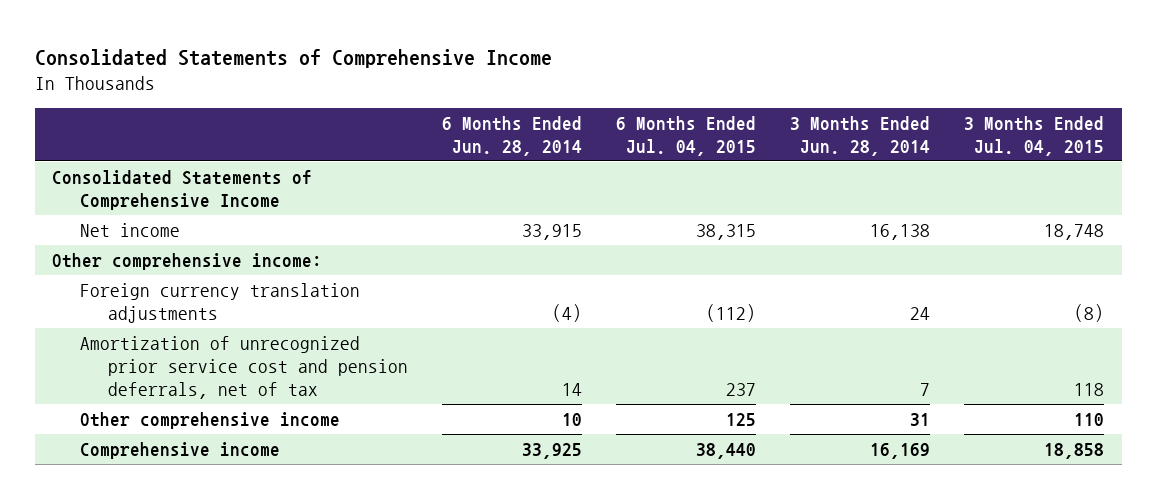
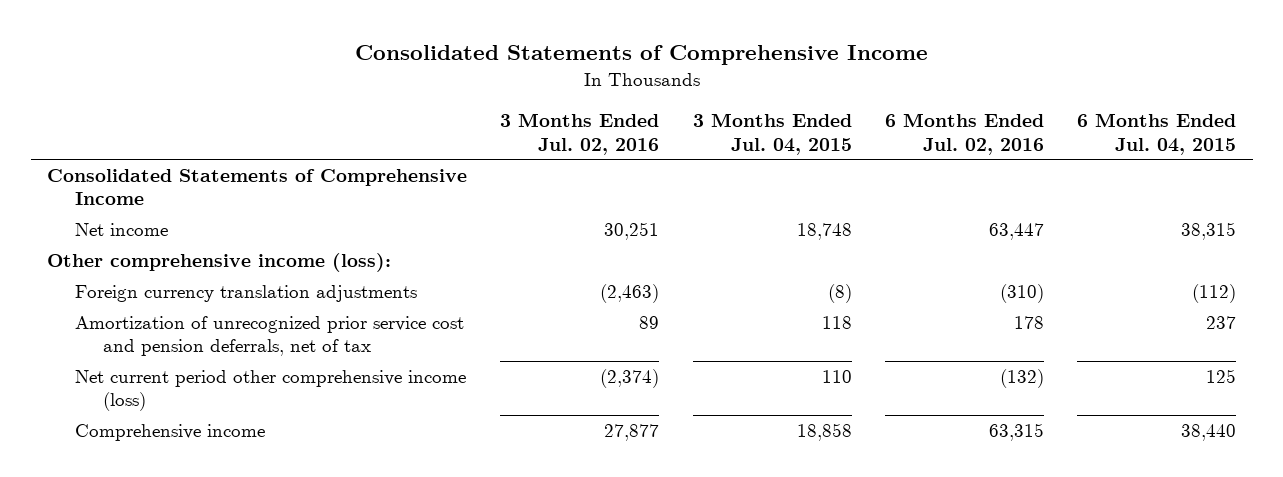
[441,115,582,156] 6 Months Ended Jun. 28, 2014 -> none
[790,115,931,156] 3 Months Ended Jun. 28, 2014 -> none
none -> [500,113,660,155] 3 Months Ended Jul. 02, 2016
none -> [884,113,1044,155] 6 Months Ended Jul. 02, 2016
[51,253,322,271] Other comprehensive income: -> [47,253,392,273] Other comprehensive income (loss):
[79,412,340,430] Other comprehensive income -> [75,370,467,412] Net current period other comprehensive income (loss)

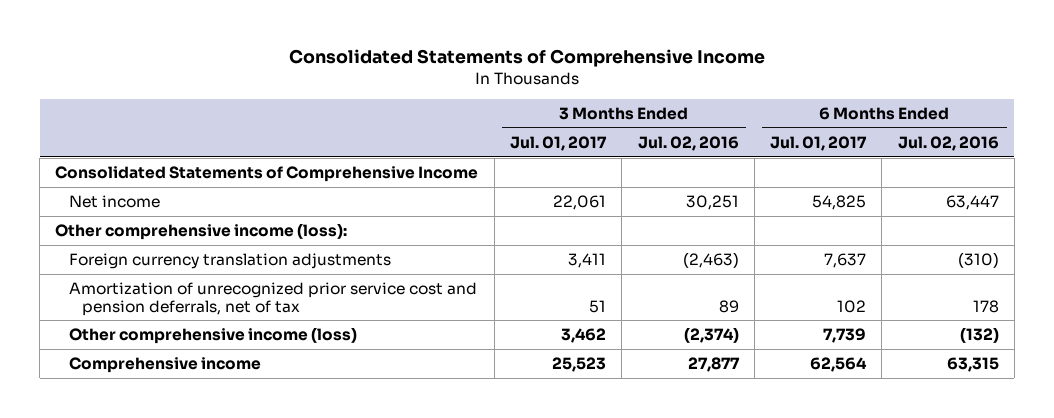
[692,113,852,155] 3 Months Ended Jul. 04, 2015 -> none
[1076,113,1236,155] 6 Months Ended Jul. 04, 2015 -> none
none -> [509,135,607,151] Jul. 01, 2017
none -> [770,135,868,151] Jul. 01, 2017
[75,370,467,412] Net current period other comprehensive income (loss) -> [68,326,357,344] Other comprehensive income (loss)

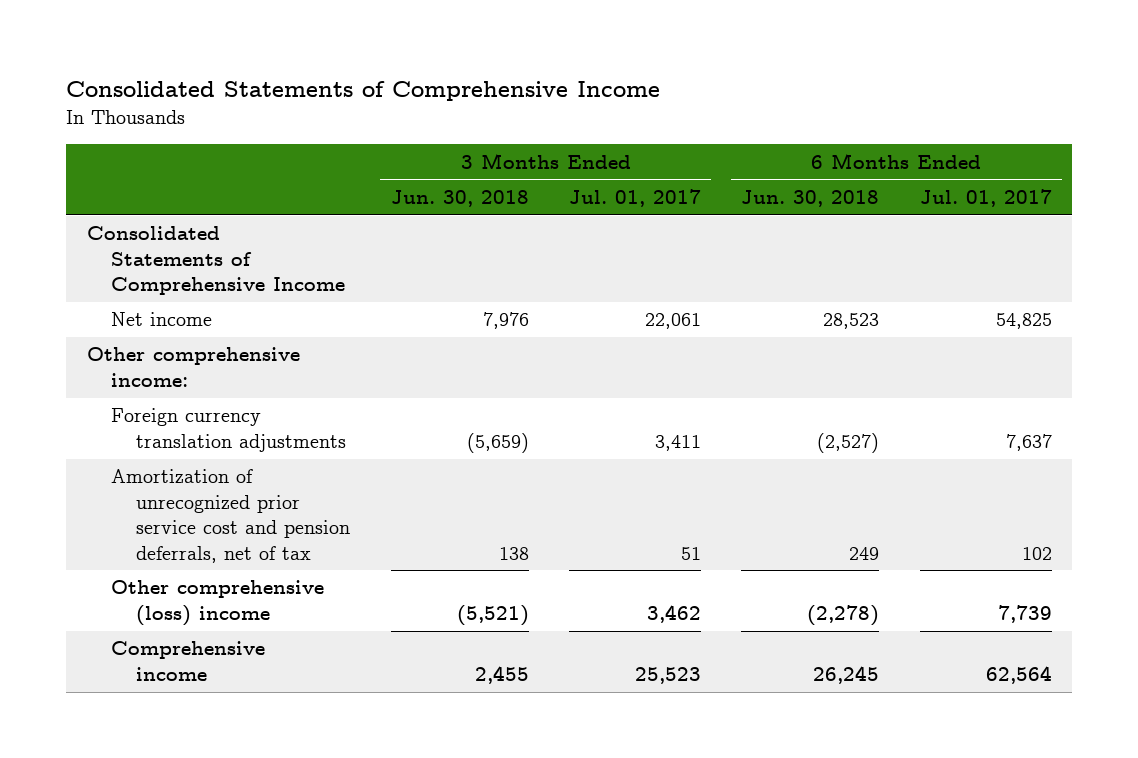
[637,135,739,151] Jul. 02, 2016 -> none
[897,135,999,151] Jul. 02, 2016 -> none
none -> [390,189,529,207] Jun. 30, 2018
none -> [741,189,880,207] Jun. 30, 2018
[55,222,348,240] Other comprehensive income (loss): -> [86,347,300,387] Other comprehensive income:
[68,326,357,344] Other comprehensive income (loss) -> [111,580,325,626] Other comprehensive (loss) income

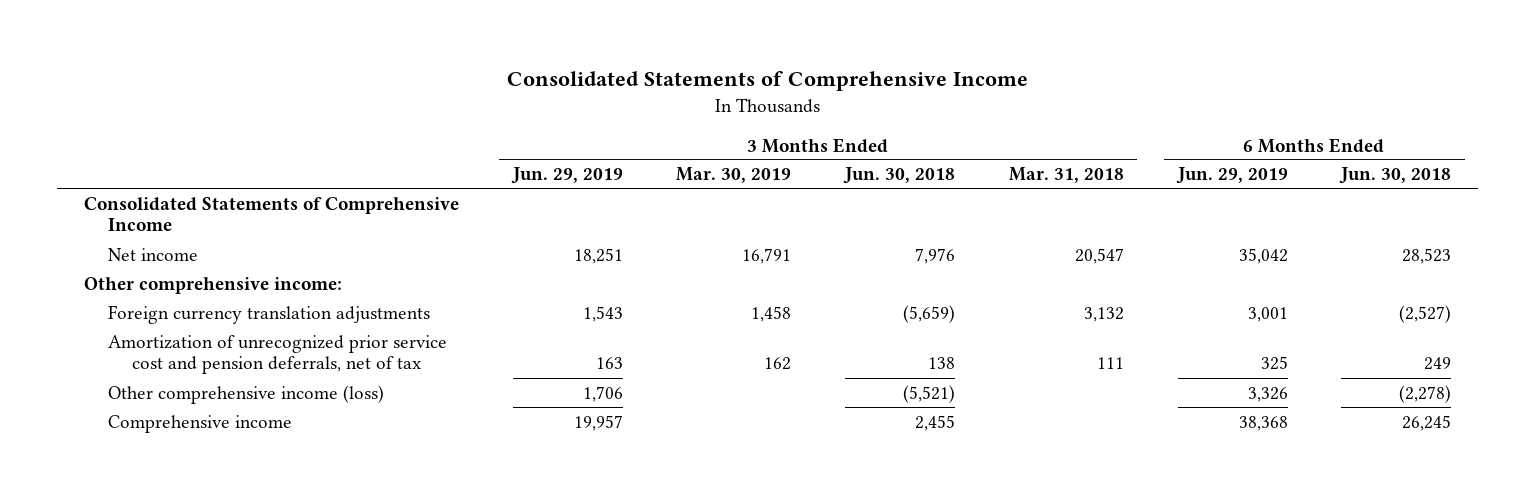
[568,188,701,207] Jul. 01, 2017 -> none
[919,188,1052,207] Jul. 01, 2017 -> none
none -> [510,167,623,185] Jun. 29, 2019
none -> [676,167,792,184] Mar. 30, 2019
none -> [1008,167,1124,184] Mar. 31, 2018
none -> [1175,167,1288,185] Jun. 29, 2019
[111,580,325,626] Other comprehensive (loss) income -> [107,384,384,404] Other comprehensive income (loss)

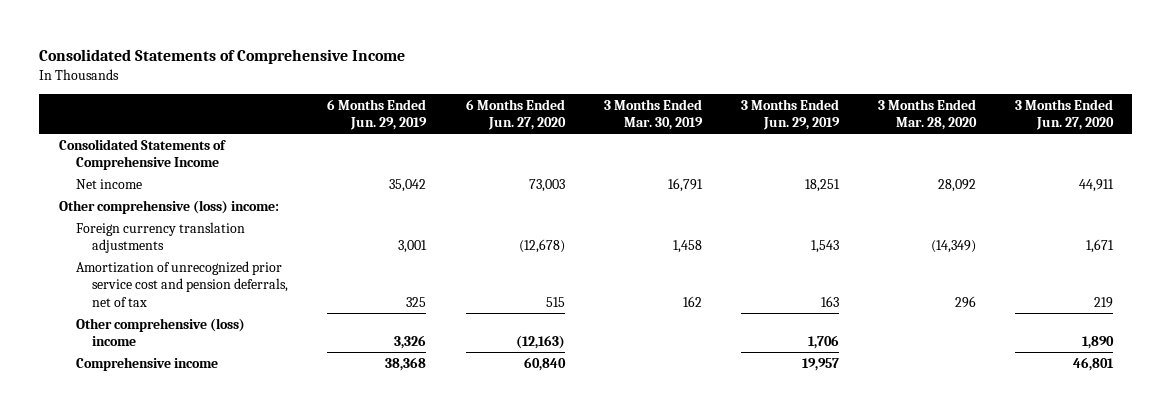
[843,167,956,185] Jun. 30, 2018 -> none
[1008,167,1124,184] Mar. 31, 2018 -> none
[1339,167,1452,185] Jun. 30, 2018 -> none
none -> [465,98,566,131] 6 Months Ended Jun. 27, 2020
none -> [877,98,977,131] 3 Months Ended Mar. 28, 2020
none -> [1014,98,1114,131] 3 Months Ended Jun. 27, 2020
[83,276,342,294] Other comprehensive income: -> [58,199,279,214] Other comprehensive (loss) income:
[107,384,384,404] Other comprehensive income (loss) -> [75,317,245,347] Other comprehensive (loss) income

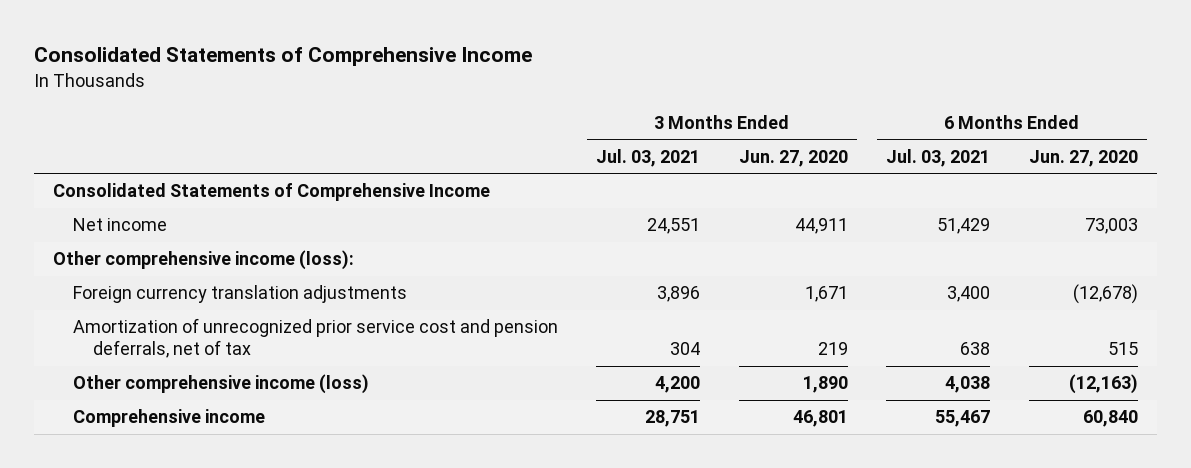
[327,98,428,131] 6 Months Ended Jun. 29, 2019 -> none
[603,98,703,131] 3 Months Ended Mar. 30, 2019 -> none
[740,98,840,131] 3 Months Ended Jun. 29, 2019 -> none
[877,98,977,131] 3 Months Ended Mar. 28, 2020 -> none
none -> [596,148,701,167] Jul. 03, 2021
none -> [886,148,991,167] Jul. 03, 2021
[58,199,279,214] Other comprehensive (loss) income: -> [53,250,355,271] Other comprehensive income (loss):
[75,317,245,347] Other comprehensive (loss) income -> [72,374,369,395] Other comprehensive income (loss)

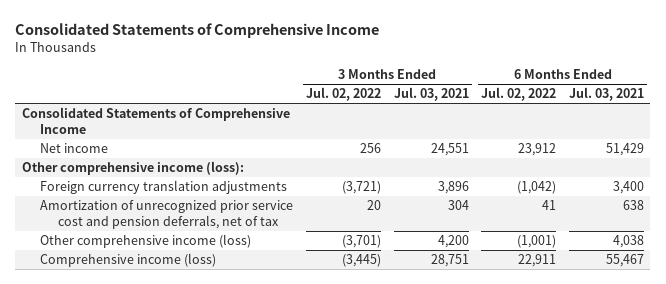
[738,149,848,167] Jun. 27, 2020 -> none
[1028,149,1138,167] Jun. 27, 2020 -> none
none -> [305,87,381,102] Jul. 02, 2022
none -> [481,87,557,102] Jul. 02, 2022
[72,409,265,428] Comprehensive income -> [40,253,217,268] Comprehensive income (loss)

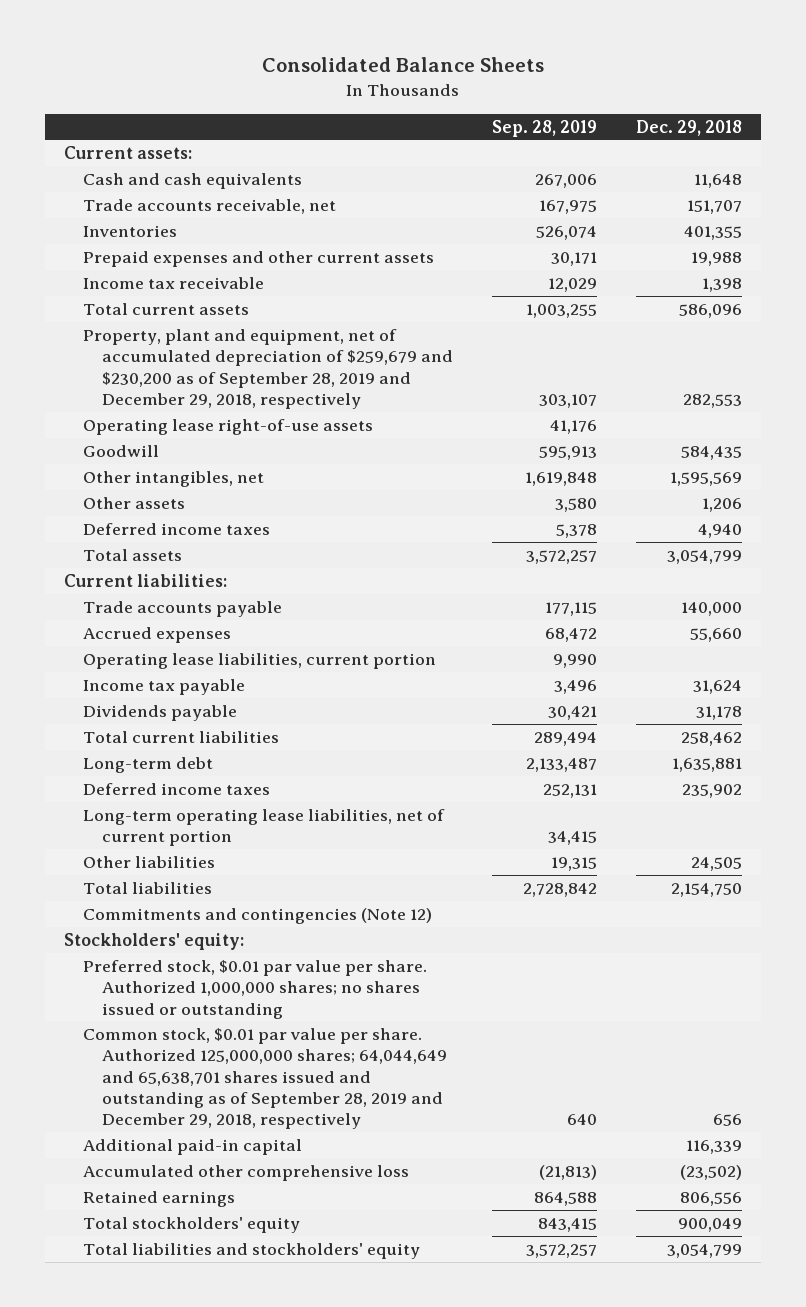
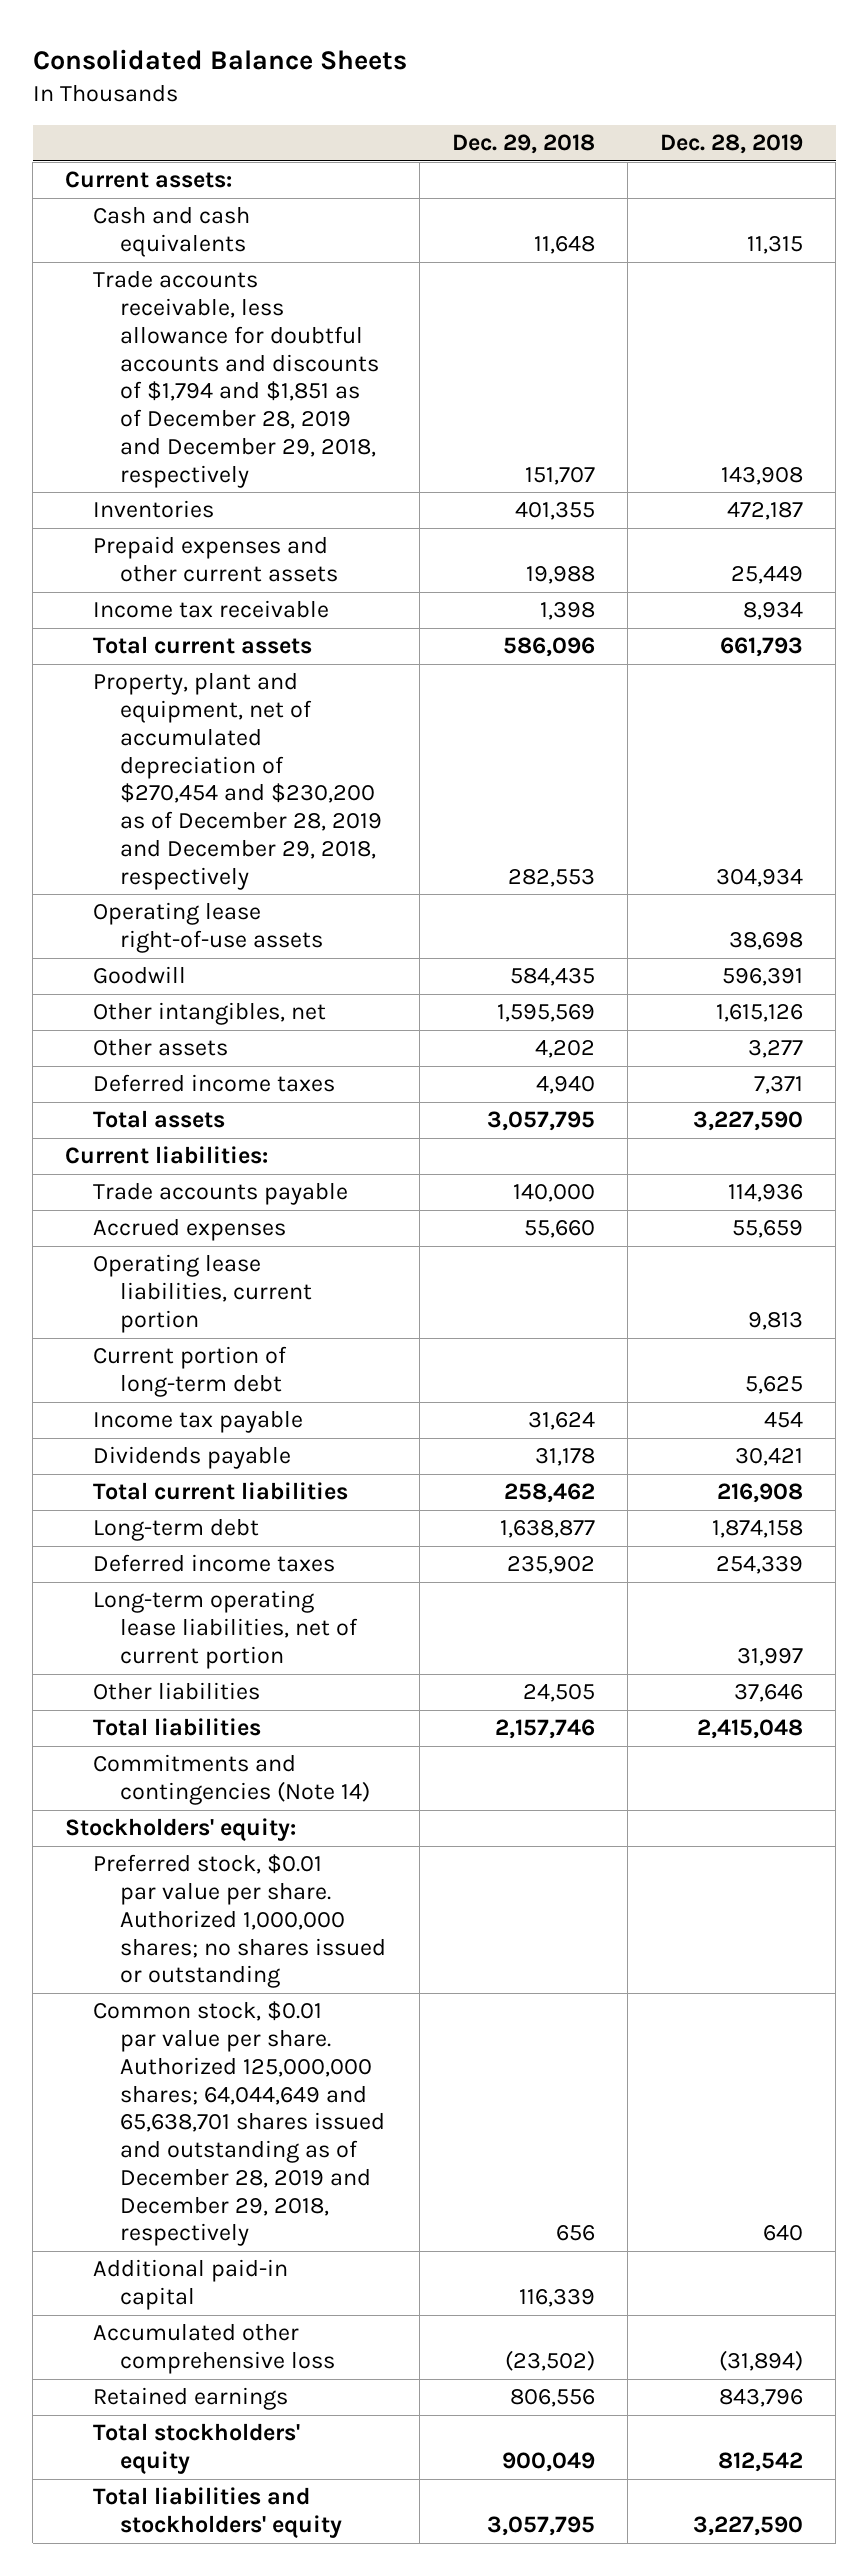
[492,119,598,137] Sep. 28, 2019 -> none
none -> [659,134,803,155] Dec. 28, 2019
[83,198,337,214] Trade accounts receivable, net -> [92,270,380,488] Trade accounts receivable, less allowance for doubtful accounts and discounts of $1,794 and $1,851 as of December 28, 2019 and December 29, 2018, respectively
[83,328,454,409] Property, plant and equipment, net of accumulated depreciation of $259,679 and $230,200 as of September 28, 2019 and December 29, 2018, respectively -> [92,672,383,890] Property, plant and equipment, net of accumulated depreciation of $270,454 and $230,200 as of December 28, 2019 and December 29, 2018, respectively
[701,497,742,512] 1,206 -> [534,1040,595,1059] 4,202
[666,549,742,564] 3,054,799 -> [486,1111,595,1132] 3,057,795
none -> [92,1346,287,1398] Current portion of long-term debt
[671,757,742,772] 1,635,881 -> [499,1520,595,1539] 1,638,877
[670,882,742,897] 2,154,750 -> [494,1719,595,1740] 2,157,746
[83,907,433,924] Commitments and contingencies (Note 12) -> [92,1754,371,1806] Commitments and contingencies (Note 14)
[83,1027,448,1130] Common stock, $0.01 par value per share. Authorized 125,000,000 shares; 64,044,649 and 65,638,701 shares issued and outstanding as of September 28, 2019 and December 29, 2018, respectively -> [92,2001,386,2247] Common stock, $0.01 par value per share. Authorized 125,000,000 shares; 64,044,649 and 65,638,701 shares issued and outstanding as of December 28, 2019 and December 29, 2018, respectively
[666,1243,742,1258] 3,054,799 -> [486,2516,595,2537] 3,057,795

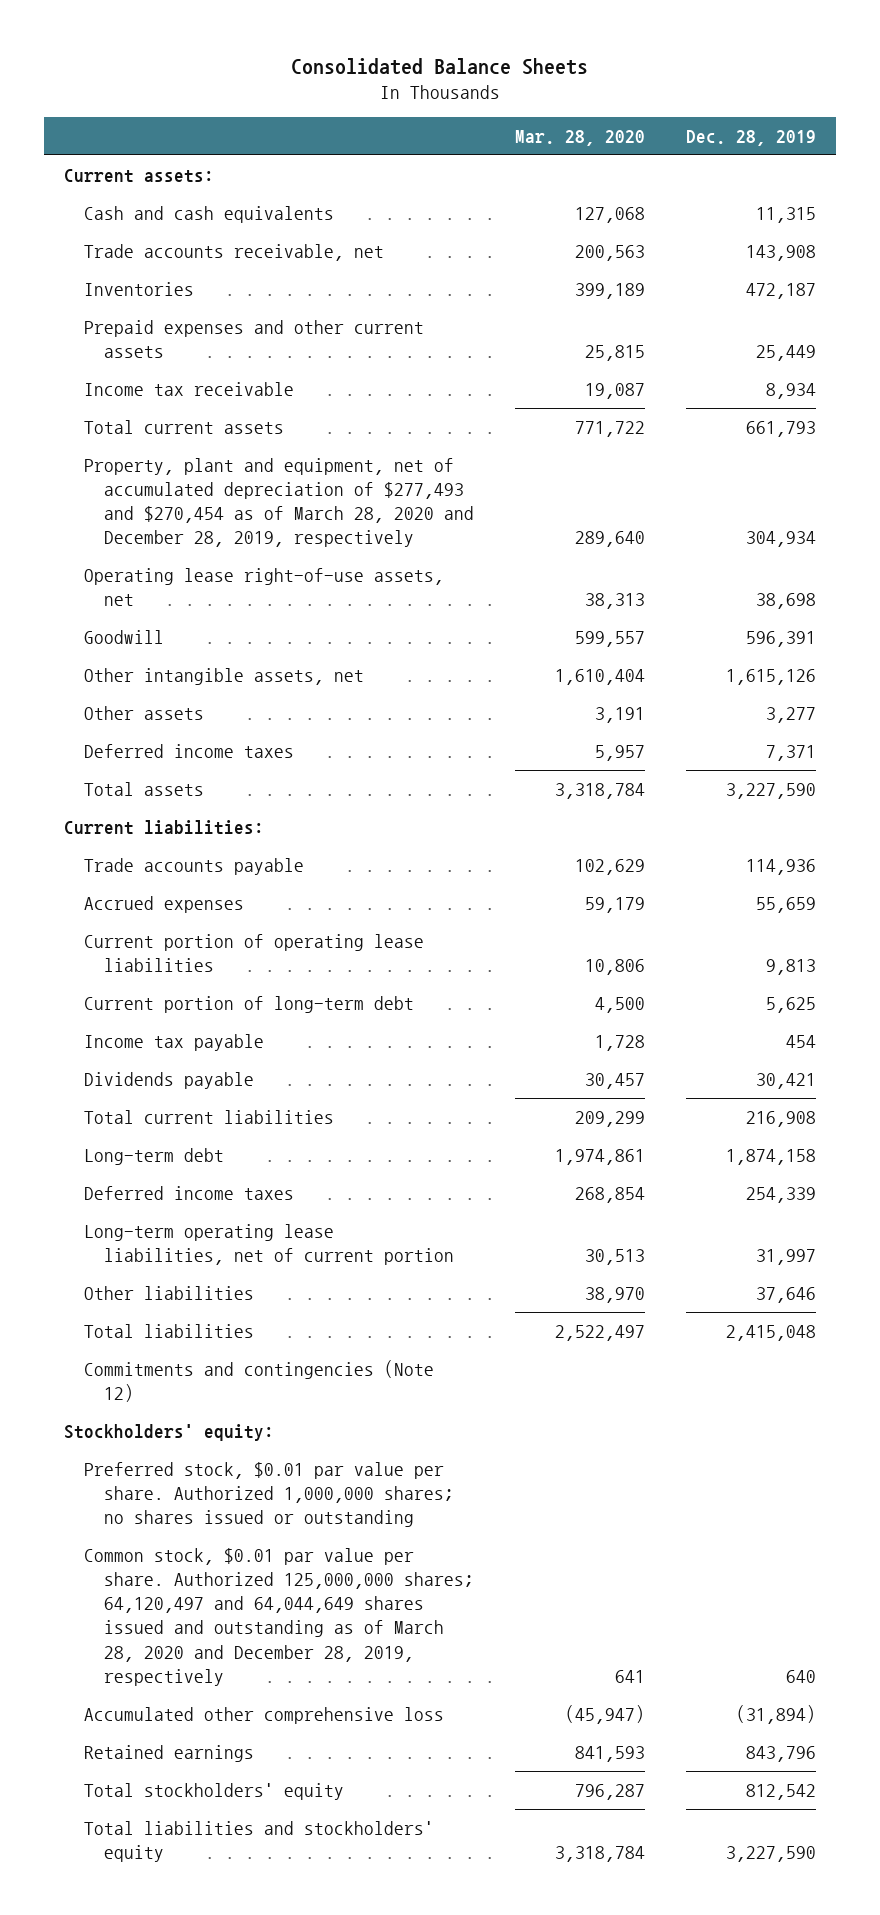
[451,134,595,155] Dec. 29, 2018 -> none
none -> [515,130,646,147] Mar. 28, 2020
[92,270,380,488] Trade accounts receivable, less allowance for doubtful accounts and discounts of $1,794 and $1,851 as of December 28, 2019 and December 29, 2018, respectively -> [84,243,385,261] Trade accounts receivable, net
[92,672,383,890] Property, plant and equipment, net of accumulated depreciation of $270,454 and $230,200 as of December 28, 2019 and December 29, 2018, respectively -> [84,457,475,548] Property, plant and equipment, net of accumulated depreciation of $277,493 and $270,454 as of March 28, 2020 and December 28, 2019, respectively
[92,902,324,954] Operating lease right-of-use assets -> [84,567,445,607] Operating lease right-of-use assets, net
[92,1002,326,1026] Other intangibles, net -> [84,667,365,685] Other intangible assets, net
[92,1254,313,1333] Operating lease liabilities, current portion -> [84,933,425,973] Current portion of operating lease liabilities
[92,1754,371,1806] Commitments and contingencies (Note 14) -> [84,1359,435,1403] Commitments and contingencies (Note 12)
[92,2259,288,2311] Additional paid-in capital -> none
[92,2001,386,2247] Common stock, $0.01 par value per share. Authorized 125,000,000 shares; 64,044,649 and 65,638,701 shares issued and outstanding as of December 28, 2019 and December 29, 2018, respectively -> [84,1547,475,1686] Common stock, $0.01 par value per share. Authorized 125,000,000 shares; 64,120,497 and 64,044,649 shares issued and outstanding as of March 28, 2020 and December 28, 2019, respectively

